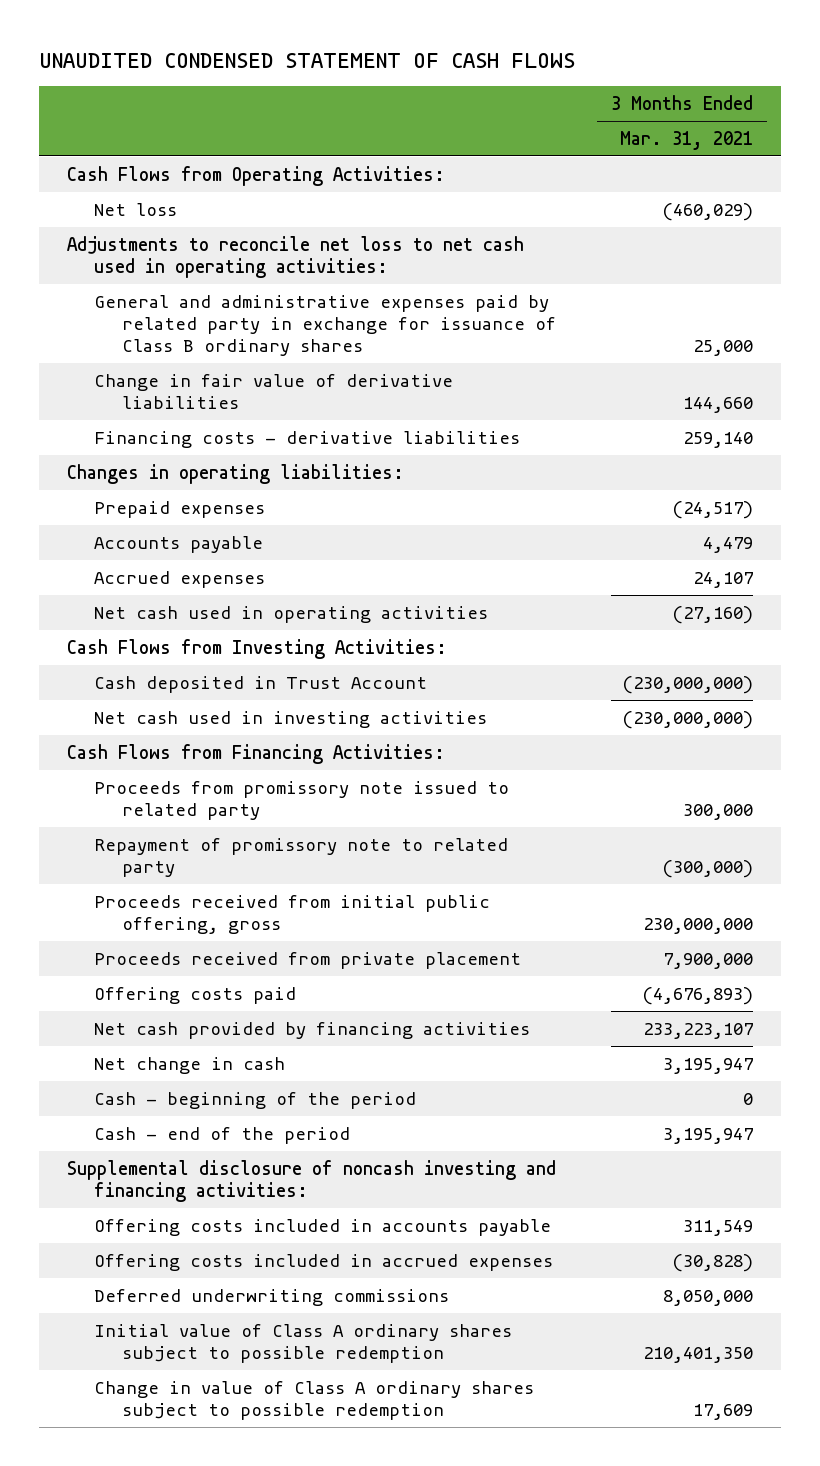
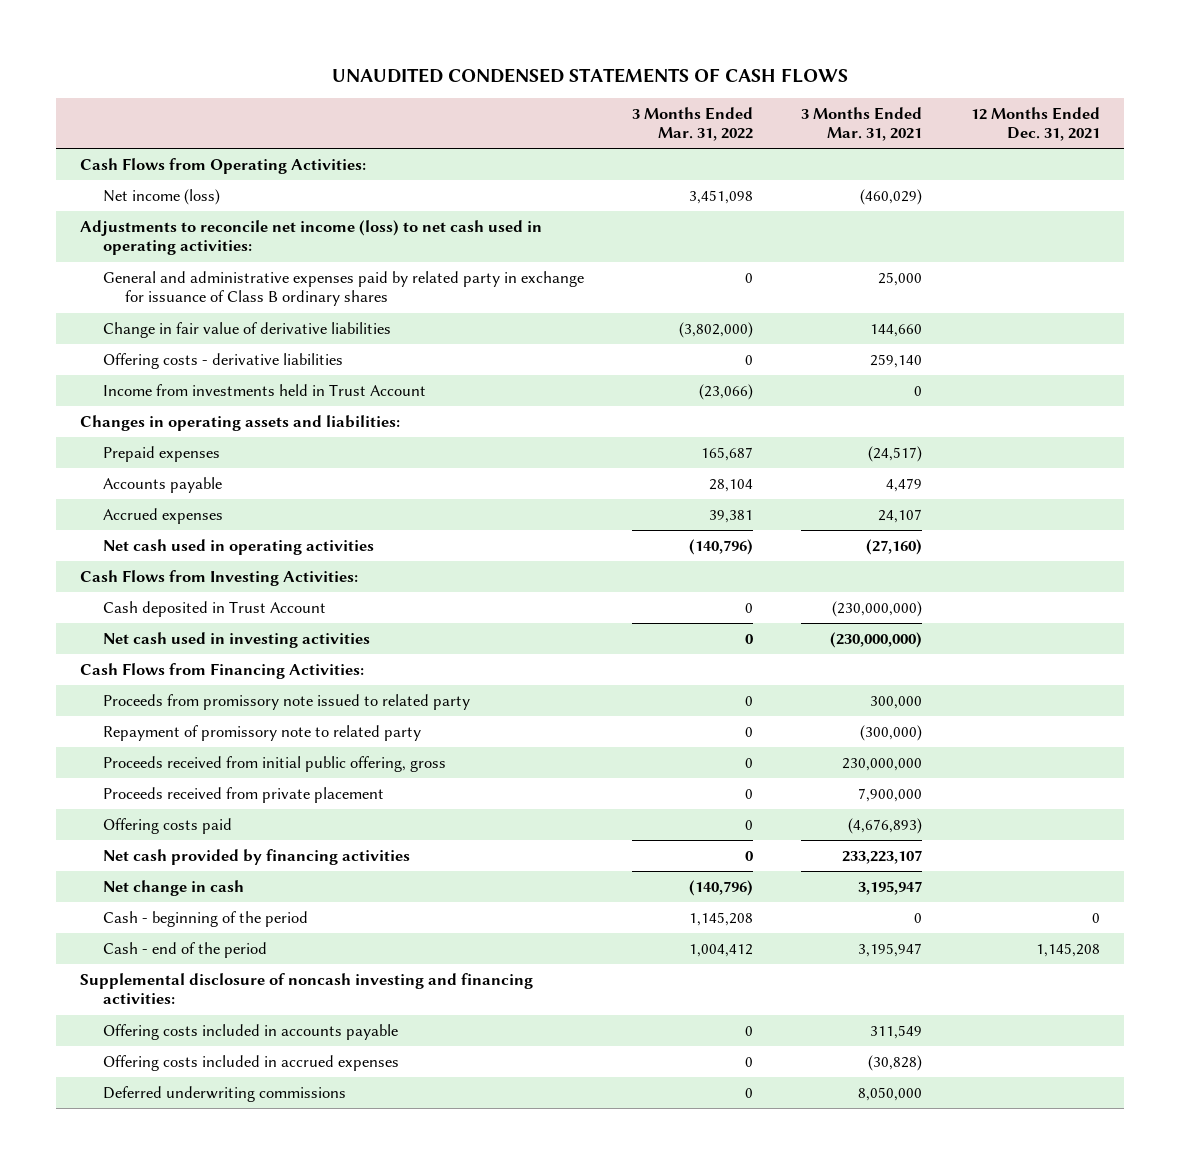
[38,52,575,68] UNAUDITED CONDENSED STATEMENT OF CASH FLOWS -> [331,67,848,83] UNAUDITED CONDENSED STATEMENTS OF CASH FLOWS
none -> [632,106,754,142] 3 Months Ended Mar. 31, 2022
none -> [970,106,1100,142] 12 Months Ended Dec. 31, 2021
[94,202,178,216] Net loss -> [102,188,220,205] Net income (loss)
[66,235,524,278] Adjustments to reconcile net loss to net cash used in operating activities: -> [80,219,543,256] Adjustments to reconcile net income (loss) to net cash used in operating activities:
[94,430,521,448] Financing costs - derivative liabilities -> [102,352,343,369] Offering costs - derivative liabilities
none -> [102,383,426,396] Income from investments held in Trust Account
[66,463,404,484] Changes in operating liabilities: -> [80,414,401,431] Changes in operating assets and liabilities:
[94,1323,513,1363] Initial value of Class A ordinary shares subject to possible redemption -> none
[94,1380,535,1420] Change in value of Class A ordinary shares subject to possible redemption -> none

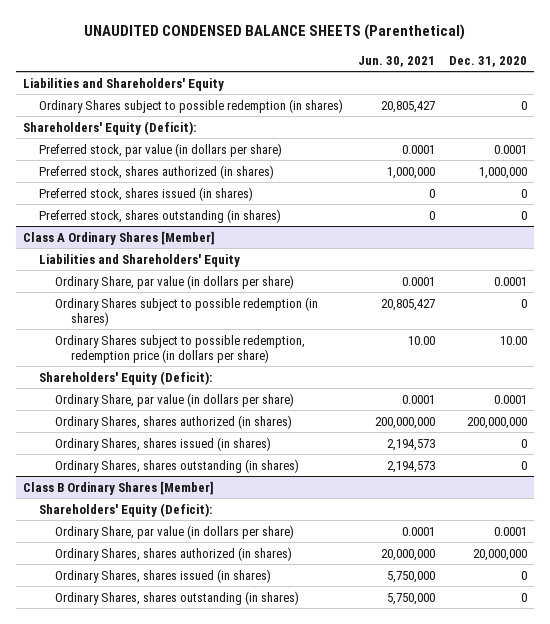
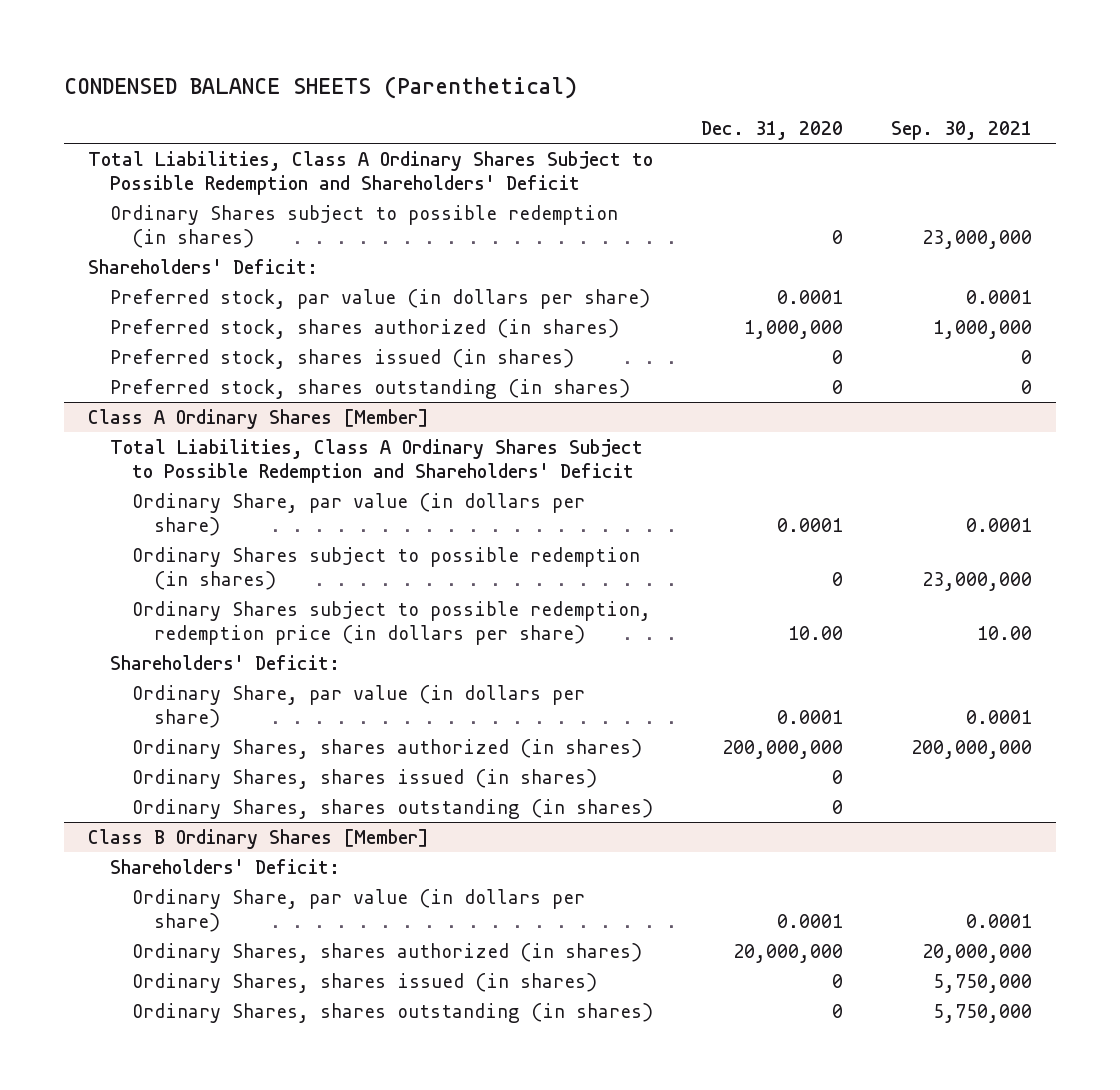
[84,24,466,41] UNAUDITED CONDENSED BALANCE SHEETS (Parenthetical) -> [64,76,578,100] CONDENSED BALANCE SHEETS (Parenthetical)
[357,55,435,67] Jun. 30, 2021 -> none
none -> [890,121,1032,141] Sep. 30, 2021
[23,77,225,91] Liabilities and Shareholders' Equity -> [87,150,653,195] Total Liabilities, Class A Ordinary Shares Subject to Possible Redemption and Shareholders' Deficit
[23,120,197,135] Shareholders' Equity (Deficit): -> [87,258,318,274] Shareholders' Deficit:
[39,253,241,267] Liabilities and Shareholders' Equity -> [110,438,644,483] Total Liabilities, Class A Ordinary Shares Subject to Possible Redemption and Shareholders' Deficit
[39,370,213,385] Shareholders' Equity (Deficit): -> [110,654,341,670] Shareholders' Deficit:
[39,502,213,517] Shareholders' Equity (Deficit): -> [110,858,341,874] Shareholders' Deficit:

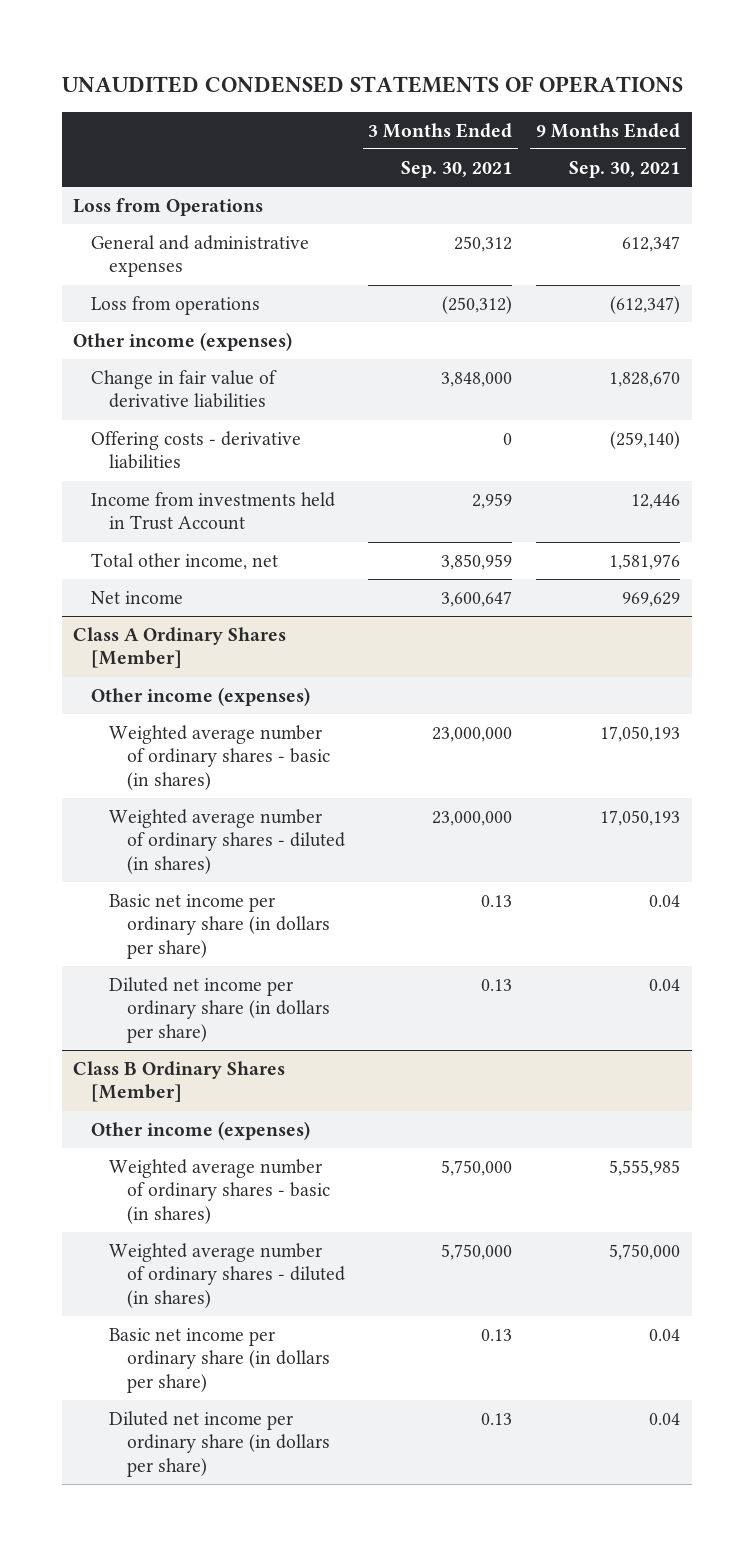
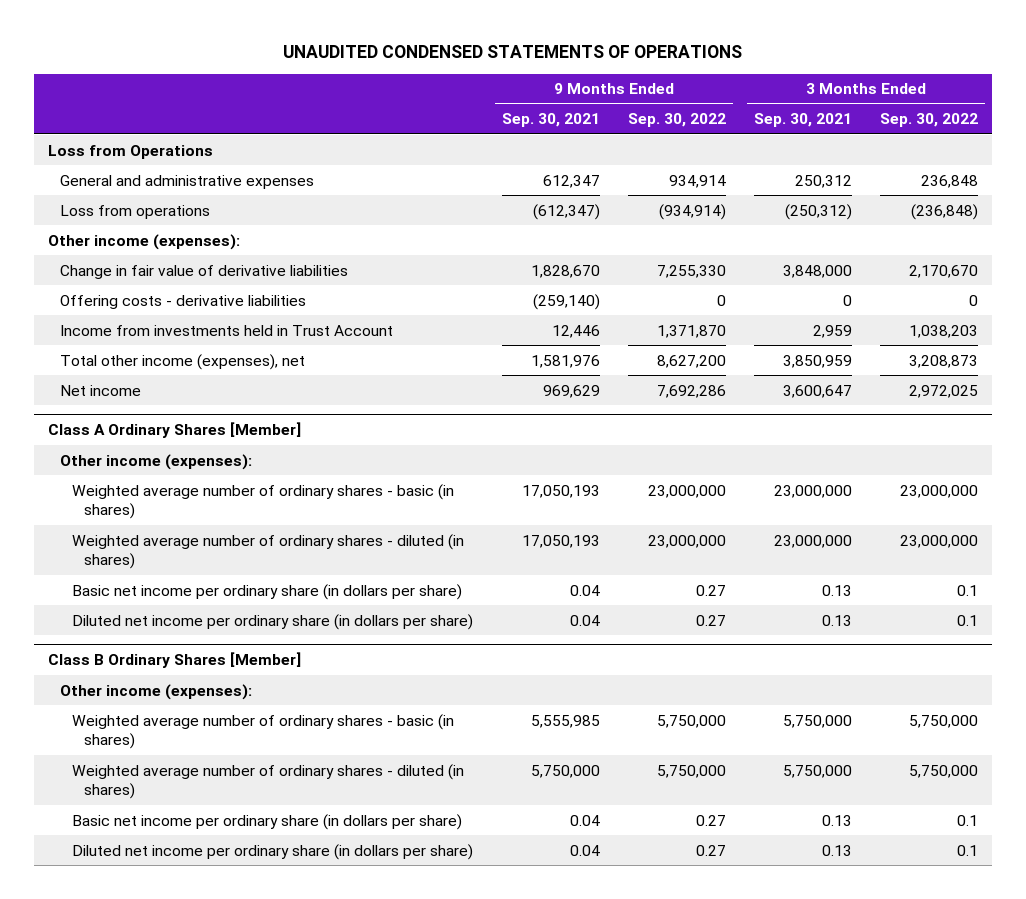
none -> [627,113,726,128] Sep. 30, 2022
none -> [880,113,979,128] Sep. 30, 2022
[73,331,293,351] Other income (expenses) -> [48,233,241,250] Other income (expenses):
[91,552,279,570] Total other income, net -> [60,353,306,370] Total other income (expenses), net
[91,686,311,706] Other income (expenses) -> [60,453,253,470] Other income (expenses):
[91,1120,311,1140] Other income (expenses) -> [60,683,253,700] Other income (expenses):

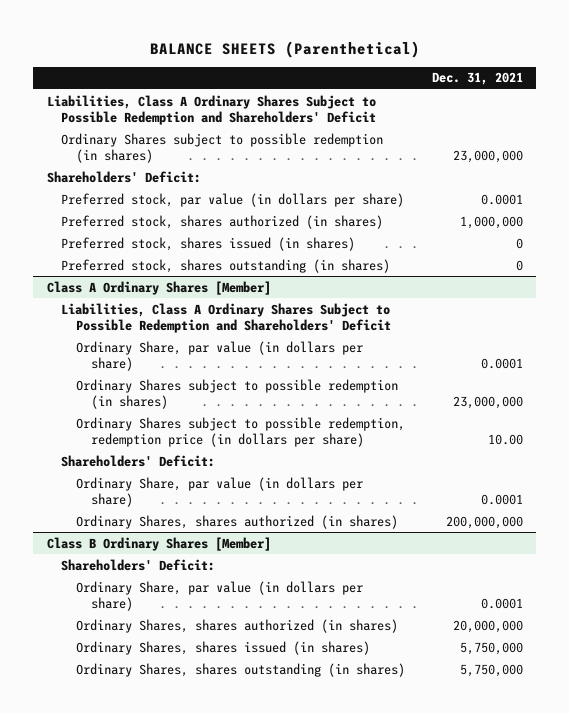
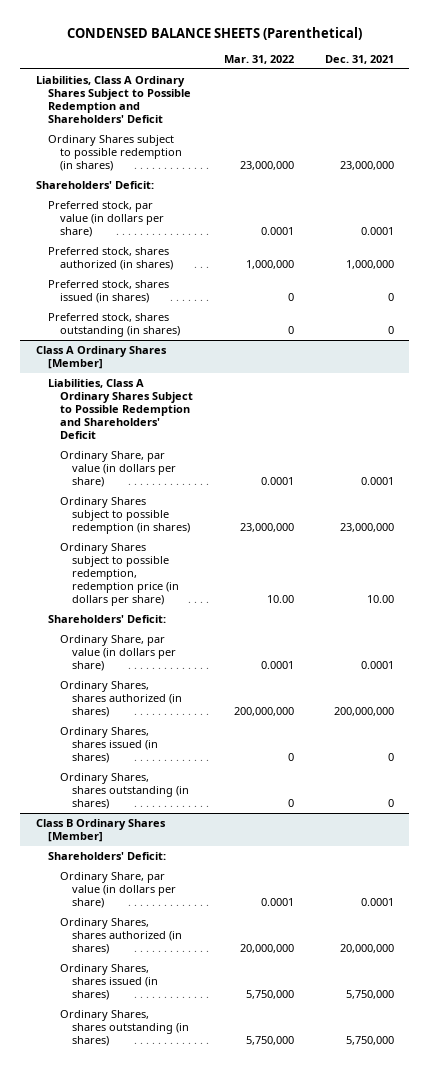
[149,40,420,58] BALANCE SHEETS (Parenthetical) -> [66,26,362,40] CONDENSED BALANCE SHEETS (Parenthetical)
none -> [223,54,294,64] Mar. 31, 2022
none -> [60,726,159,763] Ordinary Shares, shares issued (in shares)
none -> [60,772,190,809] Ordinary Shares, shares outstanding (in shares)

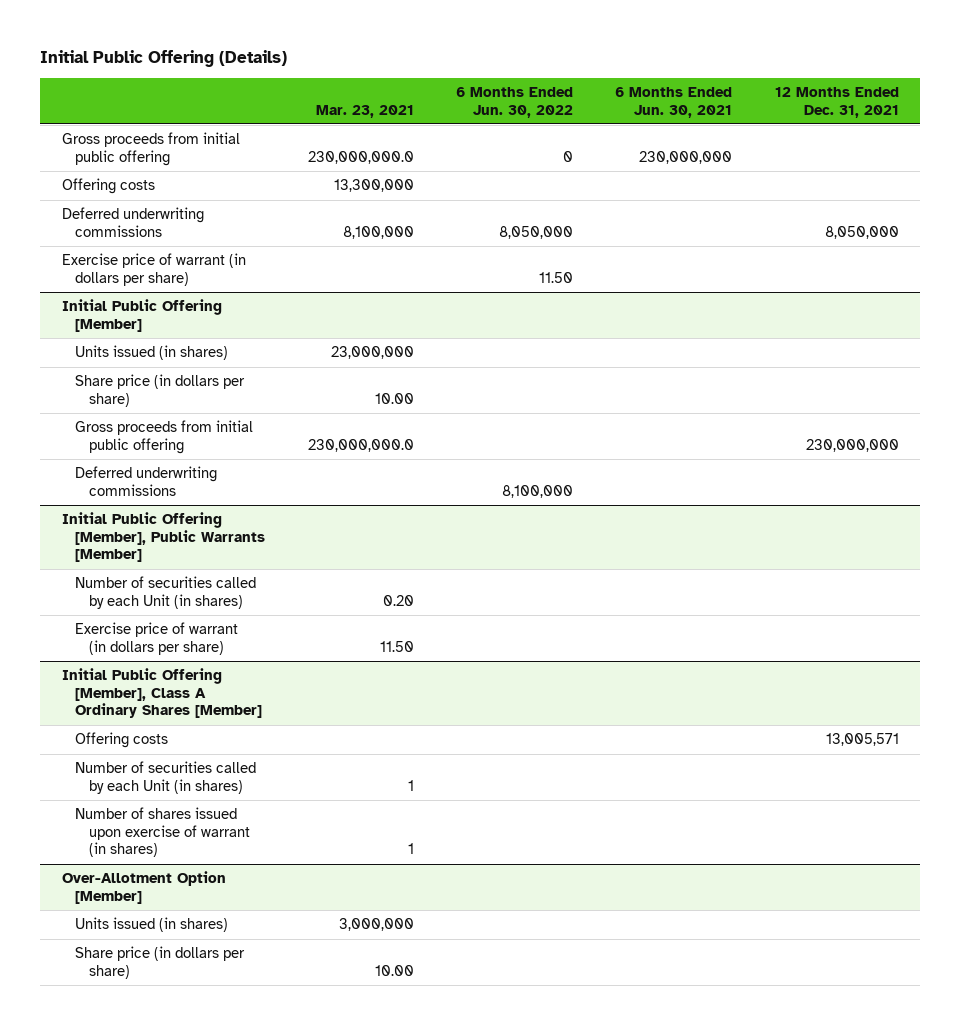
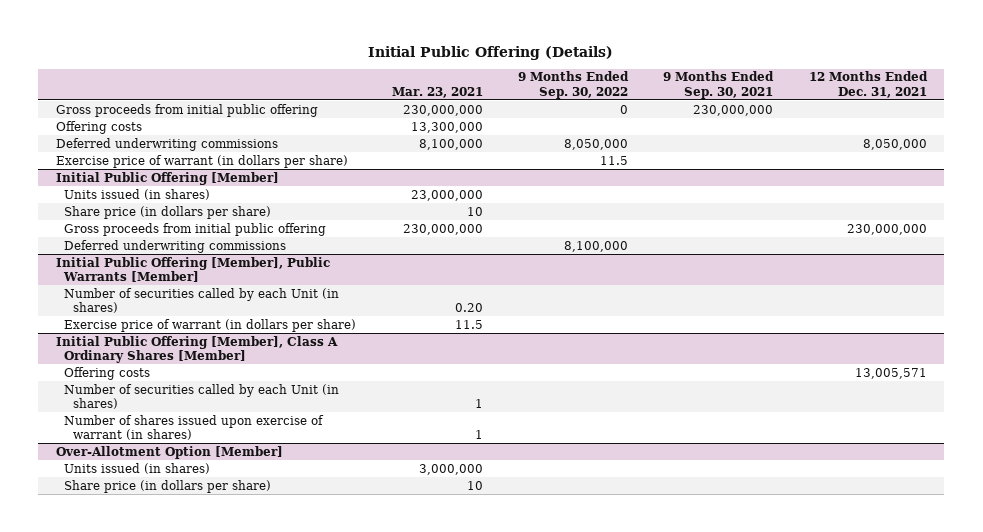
[455,86,573,118] 6 Months Ended Jun. 30, 2022 -> none
[615,86,733,118] 6 Months Ended Jun. 30, 2021 -> none
none -> [518,71,630,99] 9 Months Ended Sep. 30, 2022
none -> [663,71,775,99] 9 Months Ended Sep. 30, 2021
[307,150,414,164] 230,000,000.0 -> [402,104,483,116] 230,000,000
[374,392,414,404] 10.00 -> [466,206,483,216] 10
[307,438,414,452] 230,000,000.0 -> [402,223,483,235] 230,000,000
[379,640,414,652] 11.50 -> [454,319,483,329] 11.5
[374,964,414,976] 10.00 -> [466,480,483,490] 10

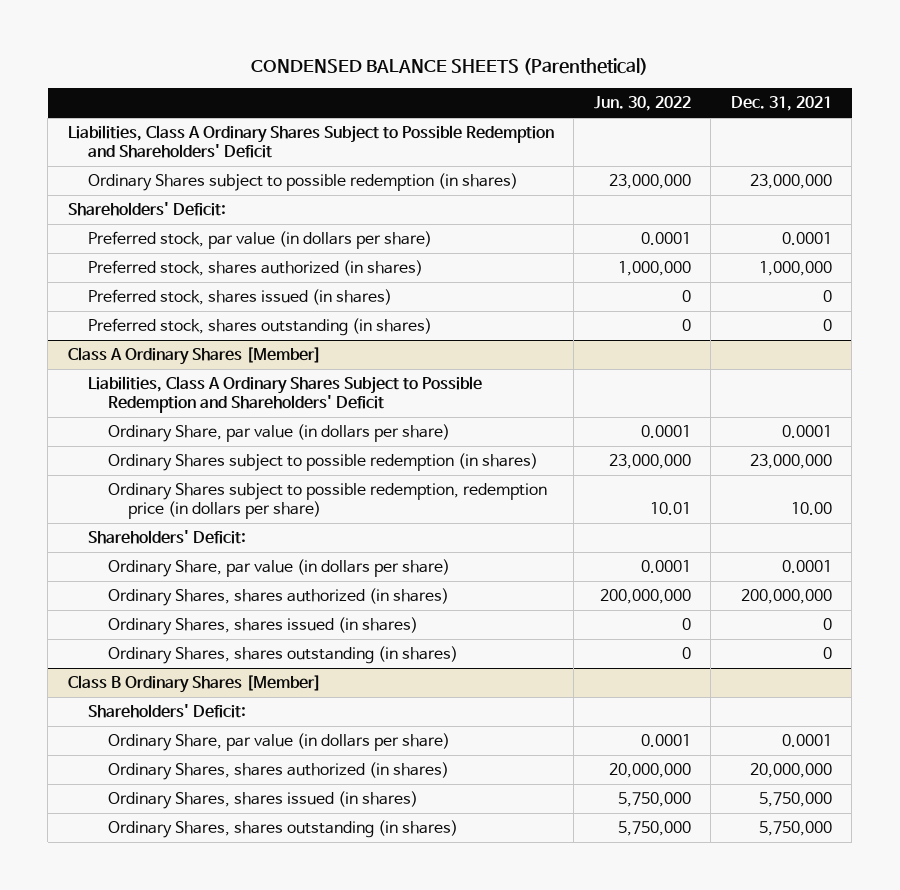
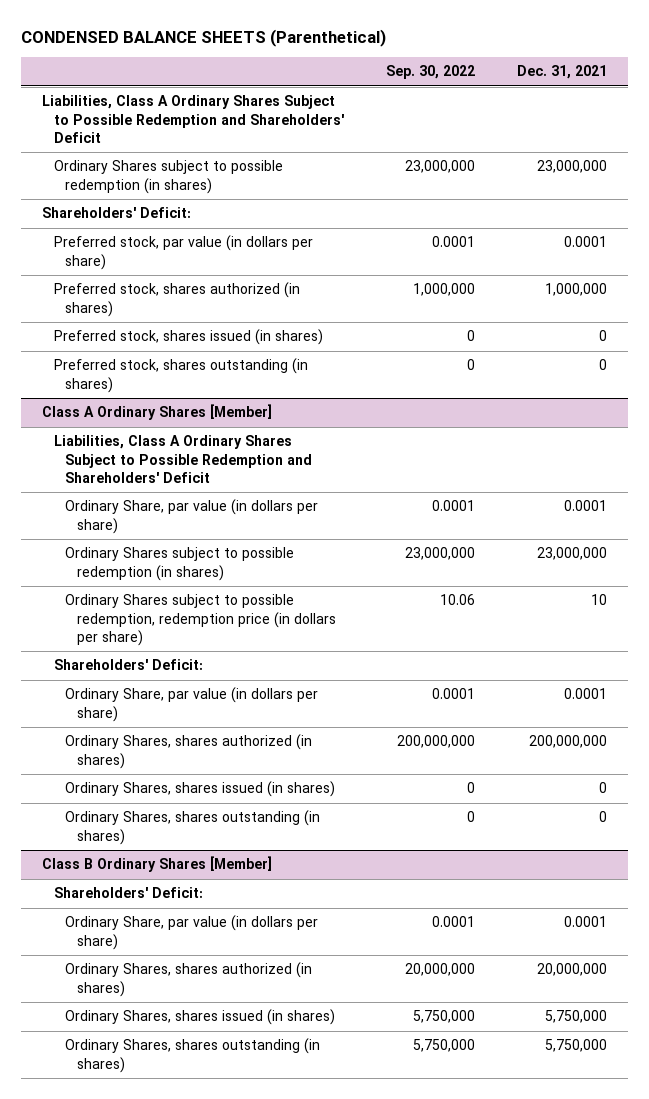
[593,96,691,112] Jun. 30, 2022 -> none
none -> [385,65,475,80] Sep. 30, 2022
[790,502,832,516] 10.00 -> [590,594,607,606] 10

